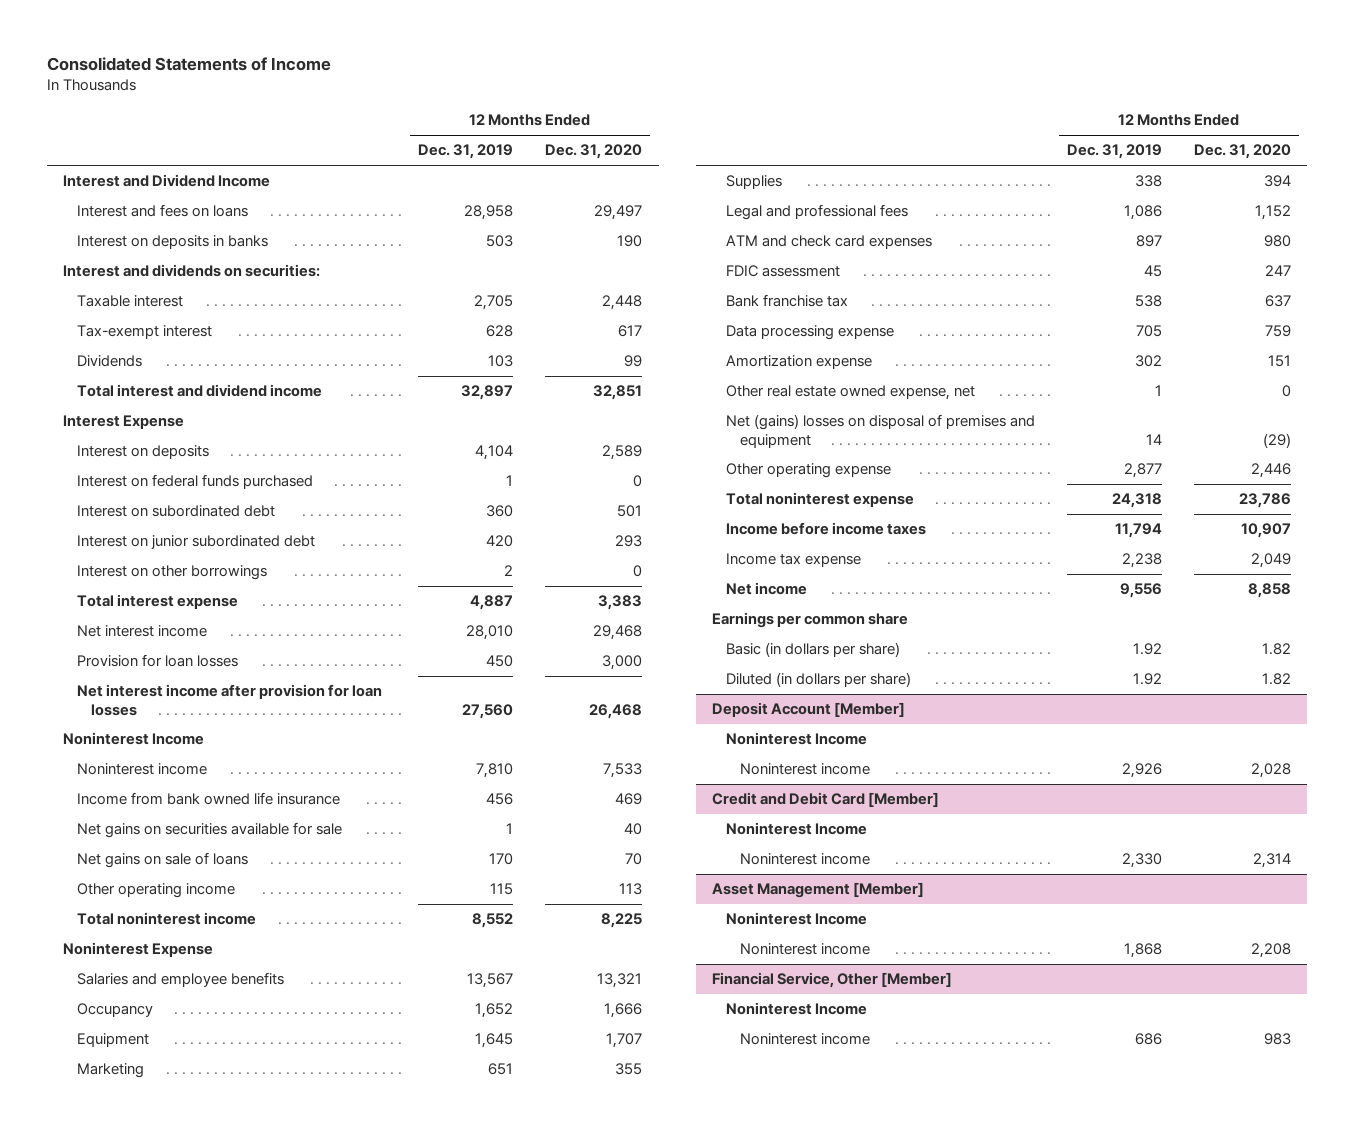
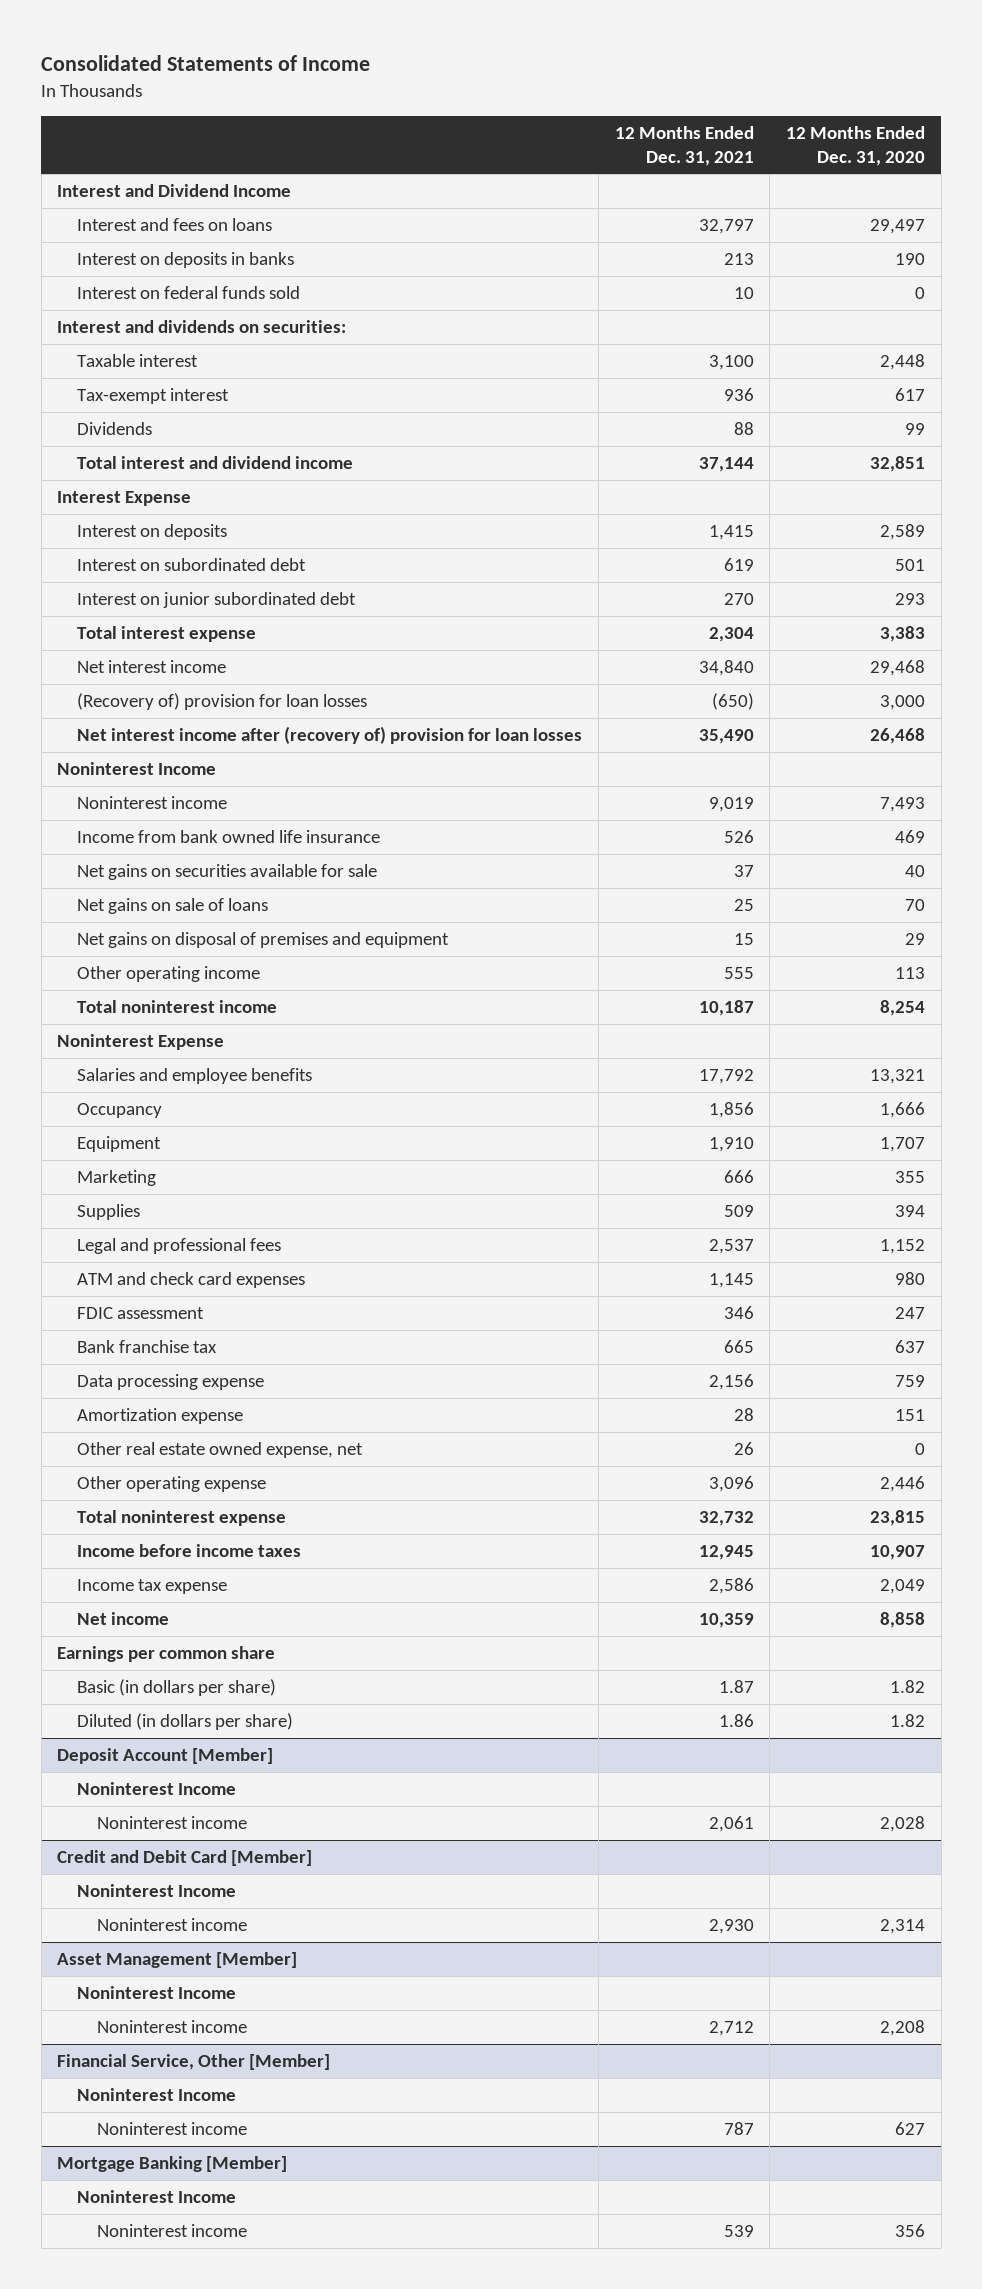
[418,144,514,160] Dec. 31, 2019 -> none
none -> [614,126,754,166] 12 Months Ended Dec. 31, 2021
none -> [77,286,301,300] Interest on federal funds sold
[76,474,313,490] Interest on federal funds purchased -> none
[76,565,267,581] Interest on other borrowings -> none
[76,654,238,668] Provision for loan losses -> [77,693,368,711] (Recovery of) provision for loan losses
[76,684,382,716] Net interest income after provision for loan losses -> [77,726,583,745] Net interest income after (recovery of) provision for loan losses
[603,763,643,779] 7,533 -> [879,797,925,813] 7,493
none -> [77,932,450,949] Net gains on disposal of premises and equipment
[601,913,643,929] 8,225 -> [879,1000,925,1017] 8,254
[725,414,1035,448] Net (gains) losses on disposal of premises and equipment -> none
[1239,493,1292,509] 23,786 -> [869,1510,925,1527] 23,815
[1264,1033,1292,1046] 983 -> [894,2122,925,2136] 627
none -> [57,2156,288,2173] Mortgage Banking [Member]
none -> [77,2190,237,2204] Noninterest Income
none -> [97,2224,248,2238] Noninterest income

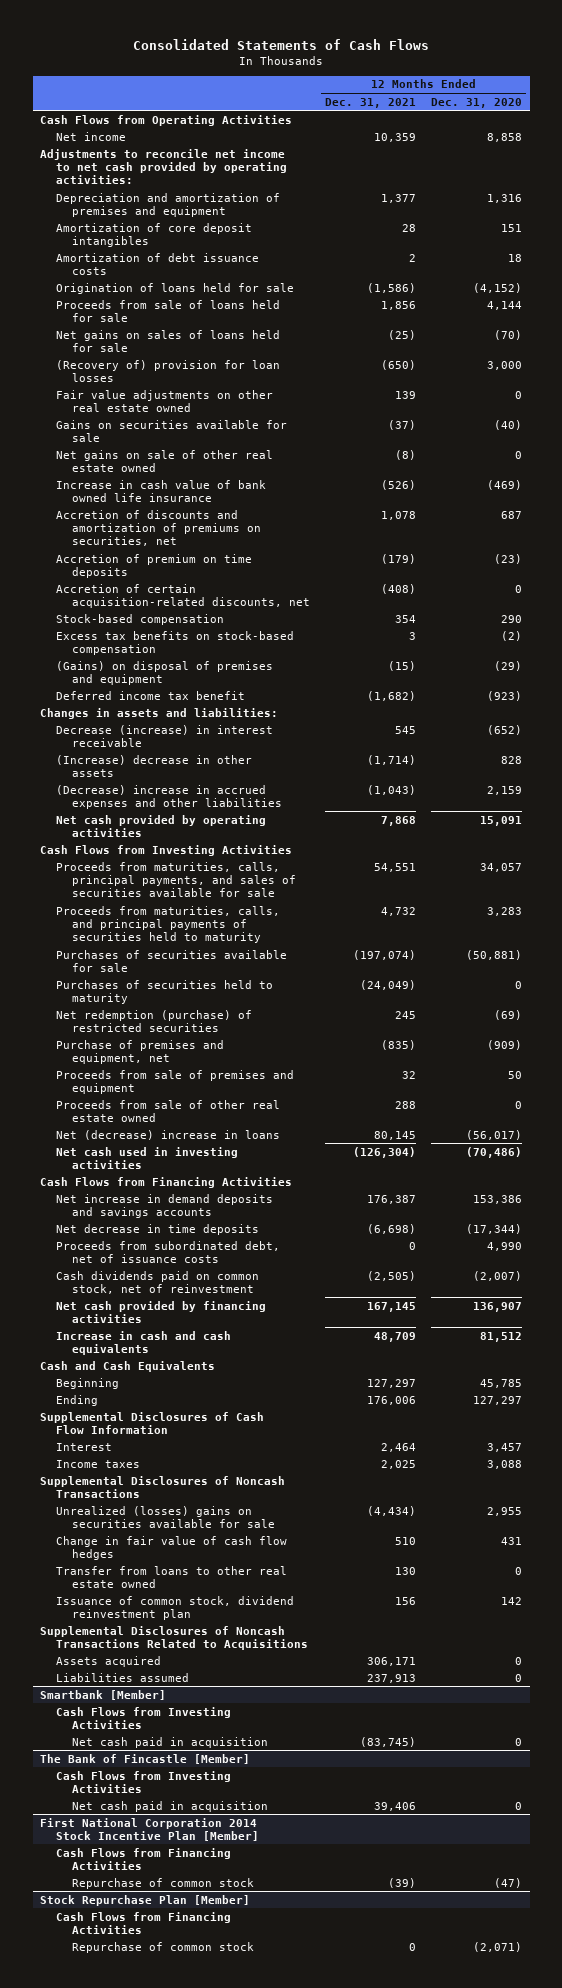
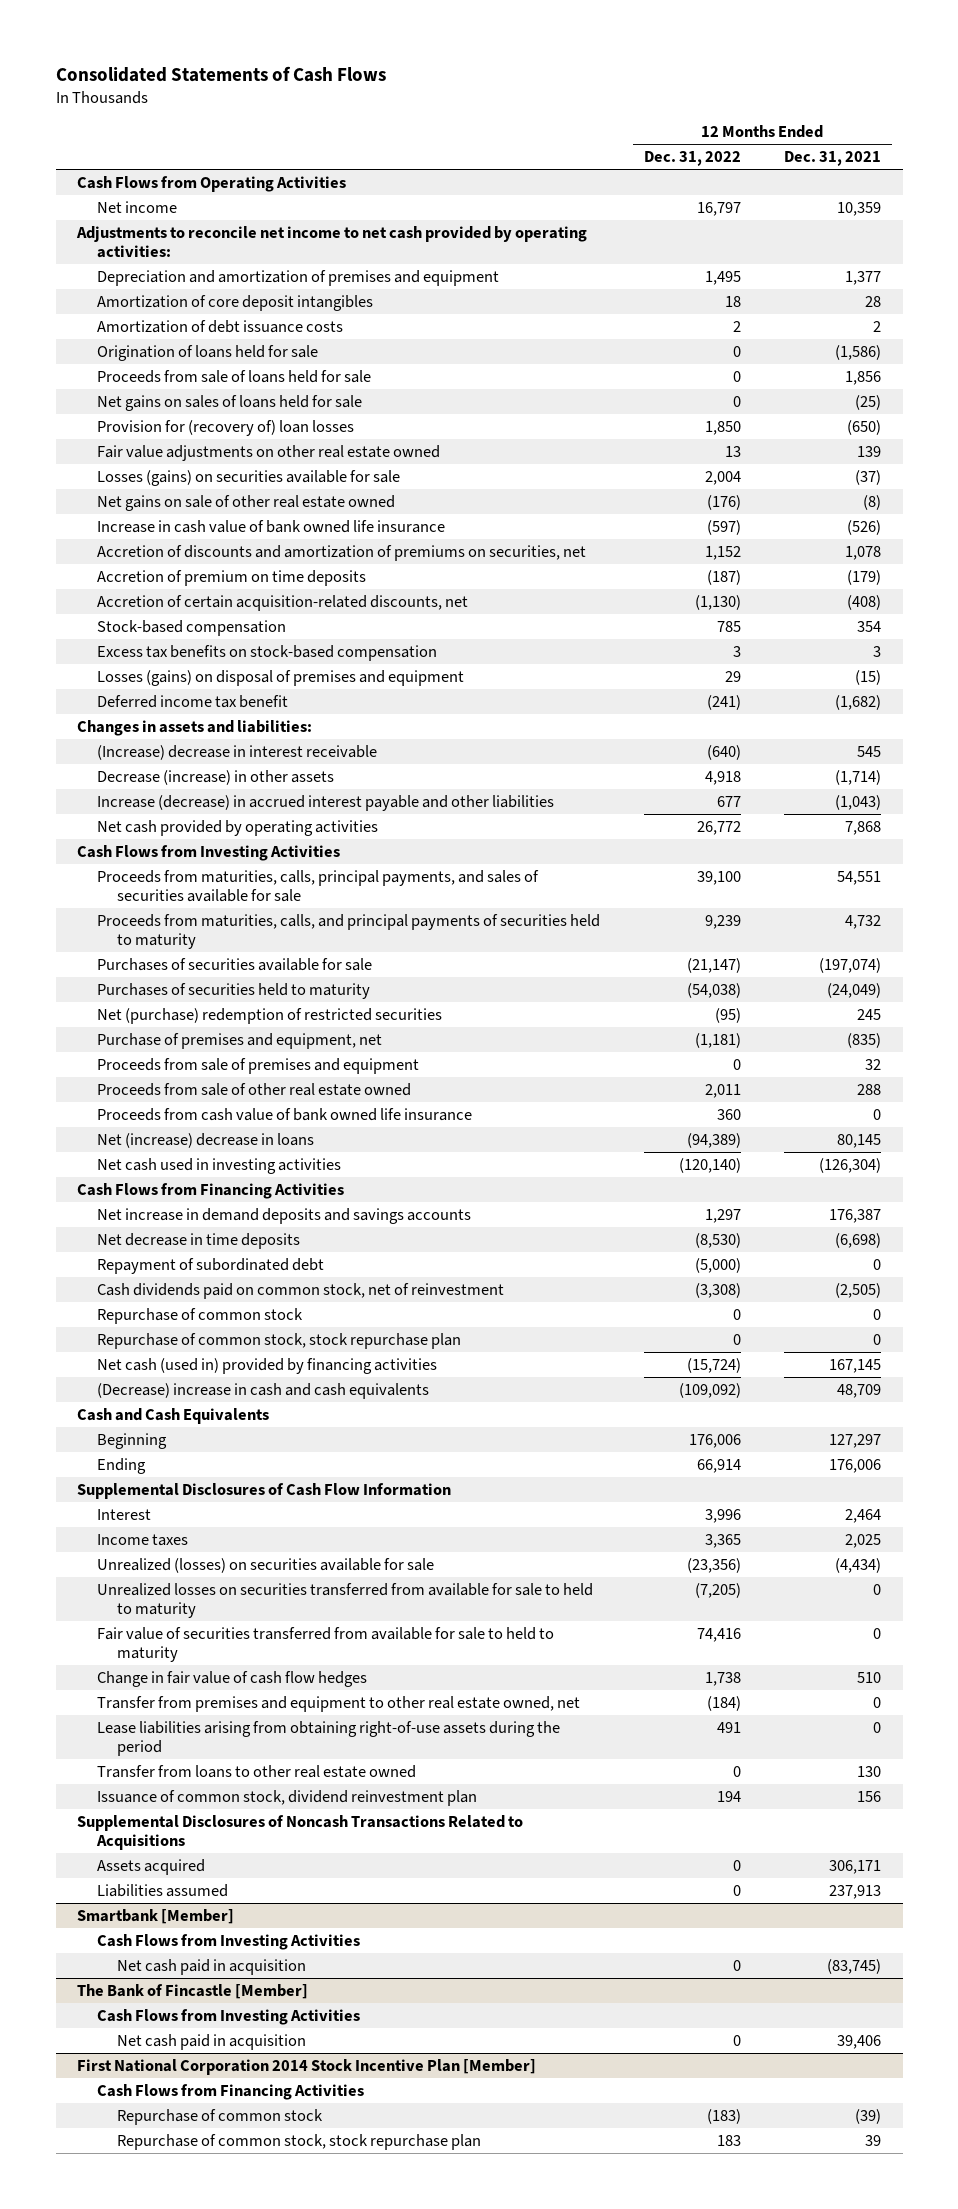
[431,97,523,108] Dec. 31, 2020 -> none
none -> [643,151,741,167] Dec. 31, 2022
[55,359,280,382] (Recovery of) provision for loan losses -> [97,419,355,436] Provision for (recovery of) loan losses
[55,419,287,442] Gains on securities available for sale -> [97,469,401,486] Losses (gains) on securities available for sale
[55,660,273,685] (Gains) on disposal of premises and equipment -> [97,669,465,686] Losses (gains) on disposal of premises and equipment
[55,724,273,747] Decrease (increase) in interest receivable -> [97,744,378,760] (Increase) decrease in interest receivable
[55,754,252,777] (Increase) decrease in other assets -> [97,769,335,785] Decrease (increase) in other assets
[55,784,282,809] (Decrease) increase in accrued expenses and other liabilities -> [97,794,555,811] Increase (decrease) in accrued interest payable and other liabilities
[55,1009,252,1032] Net redemption (purchase) of restricted securities -> [97,1007,443,1024] Net (purchase) redemption of restricted securities
none -> [97,1107,473,1121] Proceeds from cash value of bank owned life insurance
[55,1129,280,1140] Net (decrease) increase in loans -> [97,1132,315,1148] Net (increase) decrease in loans
[55,1240,280,1263] Proceeds from subordinated debt, net of issuance costs -> none
none -> [97,1257,325,1274] Repayment of subordinated debt
none -> [97,1307,304,1324] Repurchase of common stock
none -> [97,1332,462,1349] Repurchase of common stock, stock repurchase plan
[55,1300,266,1323] Net cash provided by financing activities -> [97,1357,438,1374] Net cash (used in) provided by financing activities
[55,1330,231,1355] Increase in cash and cash equivalents -> [97,1382,430,1399] (Decrease) increase in cash and cash equivalents
[40,1475,286,1498] Supplemental Disclosures of Noncash Transactions -> none
[55,1505,275,1528] Unrealized (losses) gains on securities available for sale -> [97,1557,435,1573] Unrealized (losses) on securities available for sale
none -> [97,1582,594,1619] Unrealized losses on securities transferred from available for sale to held to maturity
none -> [97,1626,555,1663] Fair value of securities transferred from available for sale to held to maturity
none -> [97,1695,581,1712] Transfer from premises and equipment to other real estate owned, net
none -> [97,1720,561,1757] Lease liabilities arising from obtaining right-of-use assets during the period
[40,1894,251,1906] Stock Repurchase Plan [Member] -> none
[55,1911,231,1934] Cash Flows from Financing Activities -> none
[71,1941,254,1953] Repurchase of common stock -> [116,2133,481,2150] Repurchase of common stock, stock repurchase plan
[408,1942,416,1951] 0 -> [865,2134,882,2146] 39

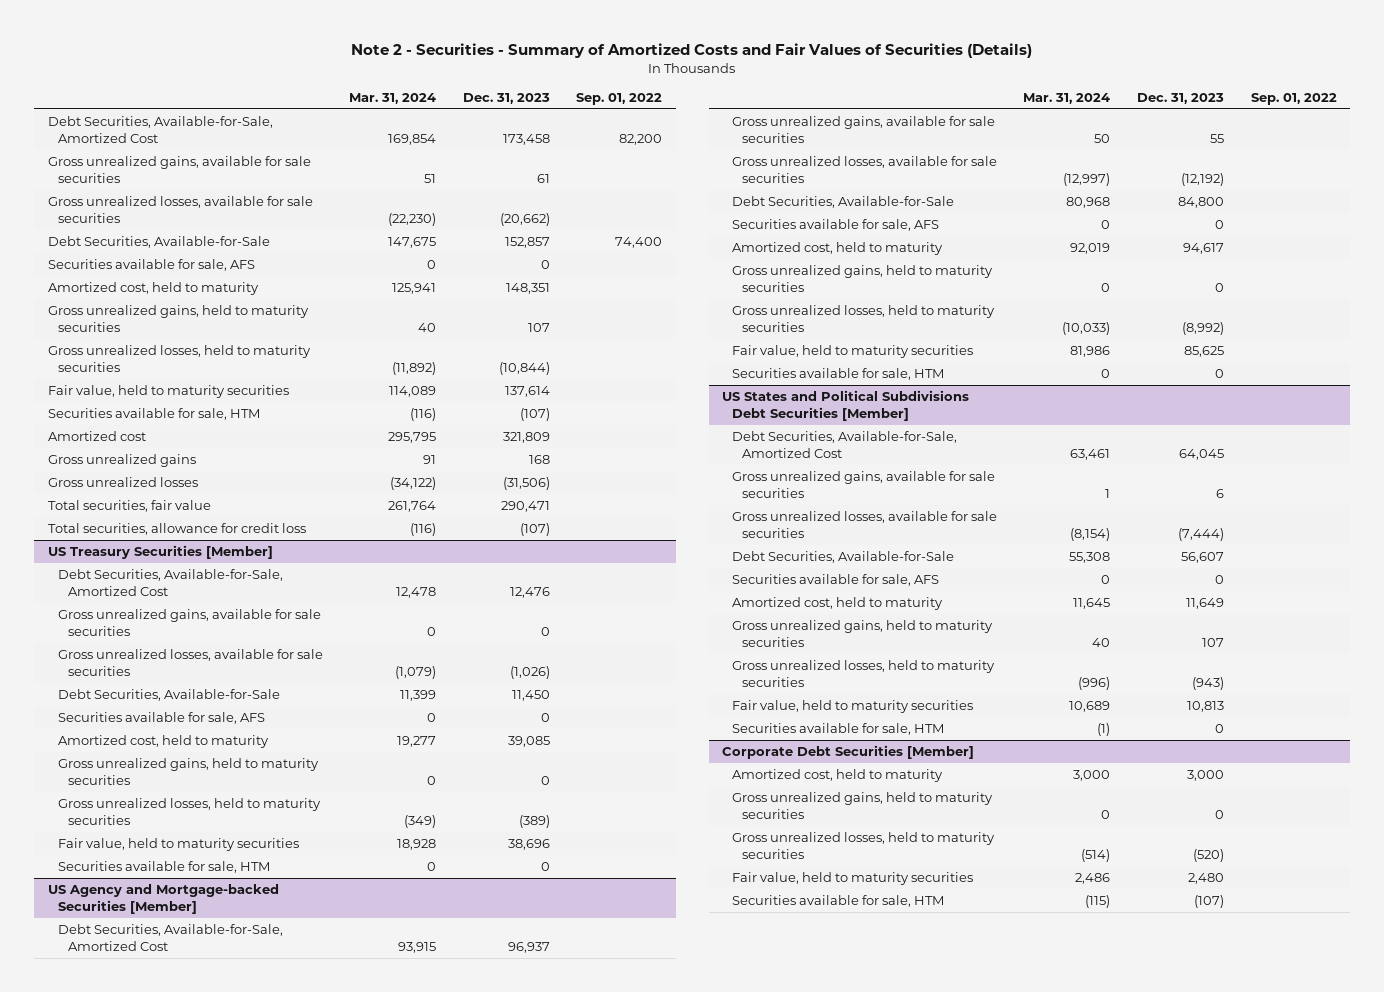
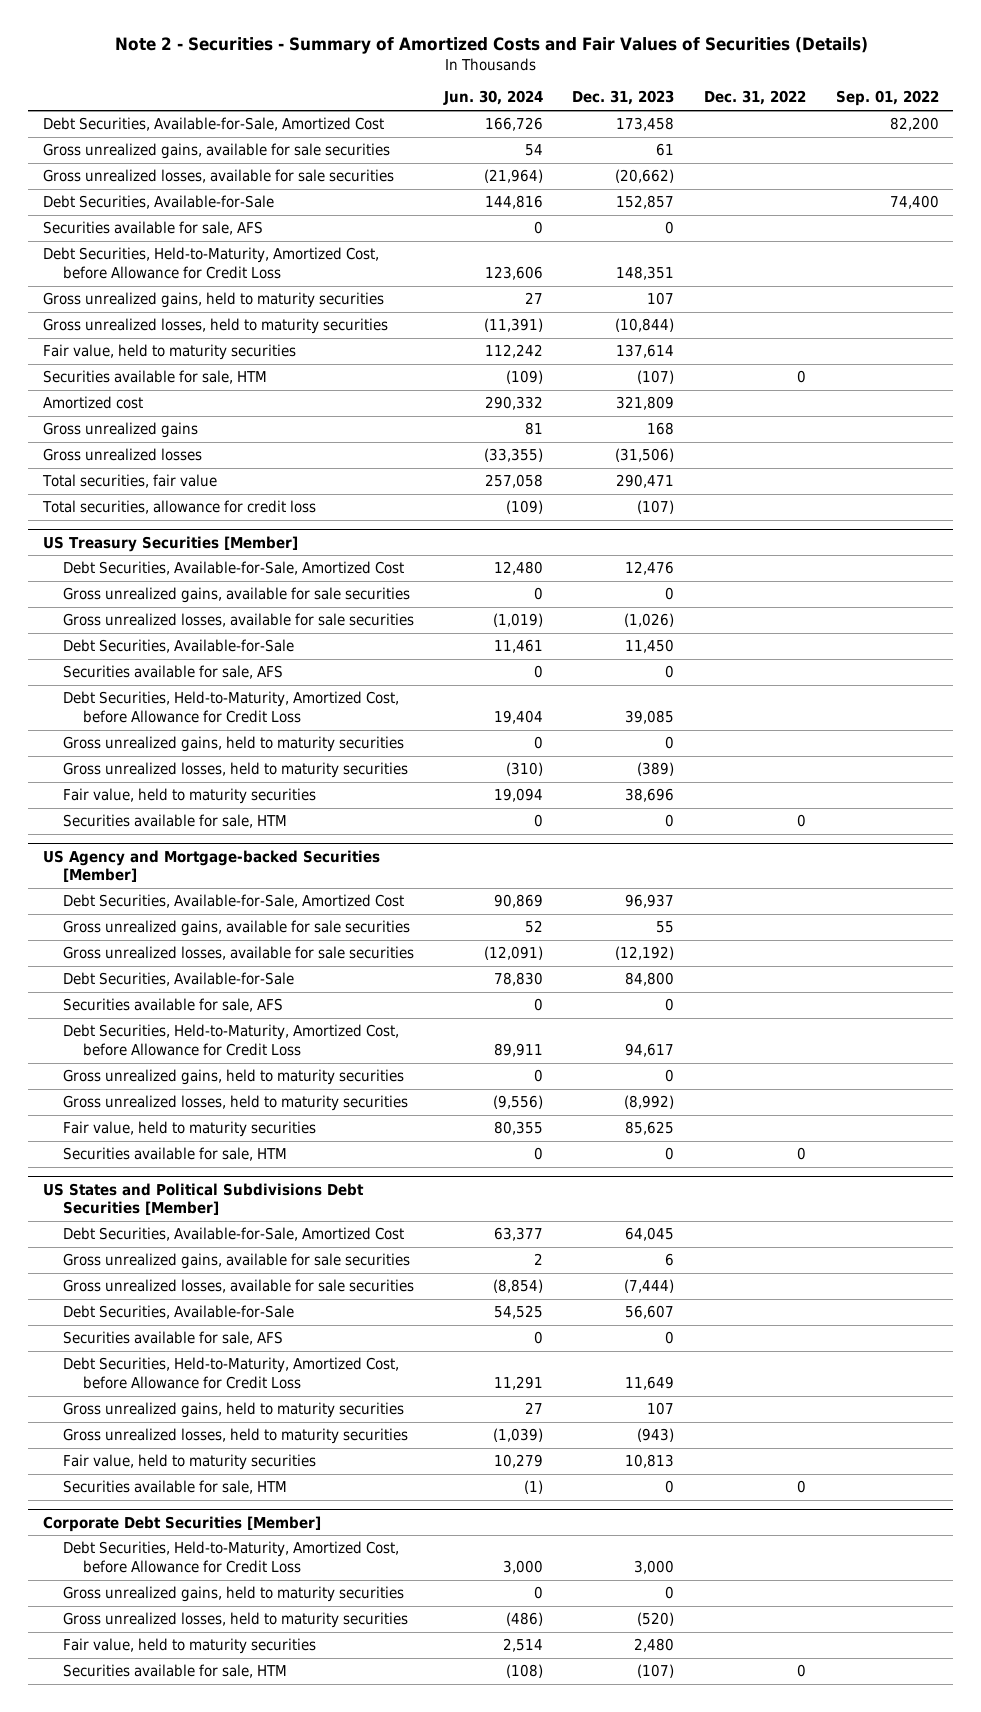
[349,93,437,105] Mar. 31, 2024 -> none
none -> [442,90,543,106] Jun. 30, 2024
none -> [703,90,806,106] Dec. 31, 2022
[47,282,259,296] Amortized cost, held to maturity -> [42,247,379,279] Debt Securities, Held-to-Maturity, Amortized Cost, before Allowance for Credit Loss
[57,735,269,749] Amortized cost, held to maturity -> [63,691,400,723] Debt Securities, Held-to-Maturity, Amortized Cost, before Allowance for Credit Loss
[731,242,943,256] Amortized cost, held to maturity -> [63,1024,400,1056] Debt Securities, Held-to-Maturity, Amortized Cost, before Allowance for Credit Loss
[731,597,943,611] Amortized cost, held to maturity -> [63,1357,400,1389] Debt Securities, Held-to-Maturity, Amortized Cost, before Allowance for Credit Loss
[731,769,943,783] Amortized cost, held to maturity -> [63,1541,400,1573] Debt Securities, Held-to-Maturity, Amortized Cost, before Allowance for Credit Loss

